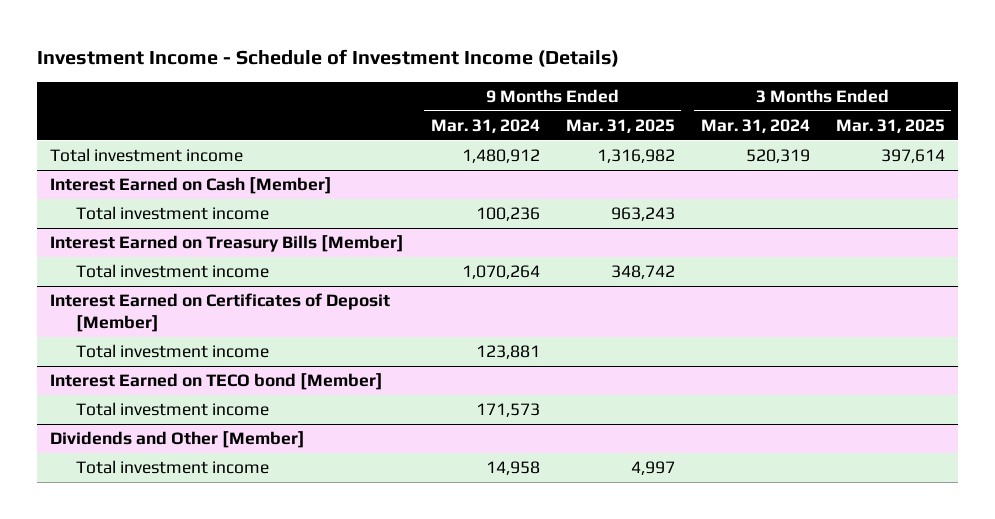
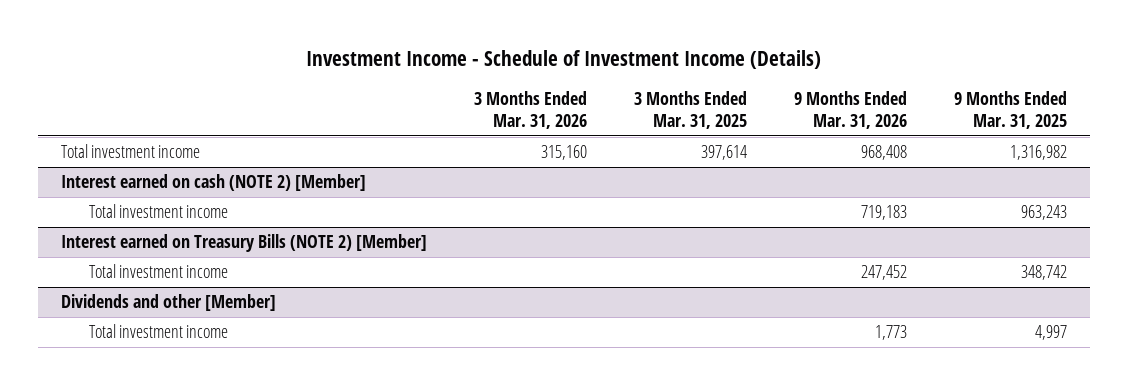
[430,118,540,133] Mar. 31, 2024 -> none
[700,118,810,133] Mar. 31, 2024 -> none
none -> [474,91,588,130] 3 Months Ended Mar. 31, 2026
none -> [794,91,908,130] 9 Months Ended Mar. 31, 2026
[50,177,333,195] Interest Earned on Cash [Member] -> [61,174,367,192] Interest earned on cash (NOTE 2) [Member]
[50,235,405,253] Interest Earned on Treasury Bills [Member] -> [61,234,428,253] Interest earned on Treasury Bills (NOTE 2) [Member]
[50,293,391,333] Interest Earned on Certificates of Deposit [Member] -> none
[75,344,269,359] Total investment income -> none
[50,373,384,391] Interest Earned on TECO bond [Member] -> none
[75,402,269,417] Total investment income -> none
[50,431,306,449] Dividends and Other [Member] -> [61,294,277,312] Dividends and other [Member]

